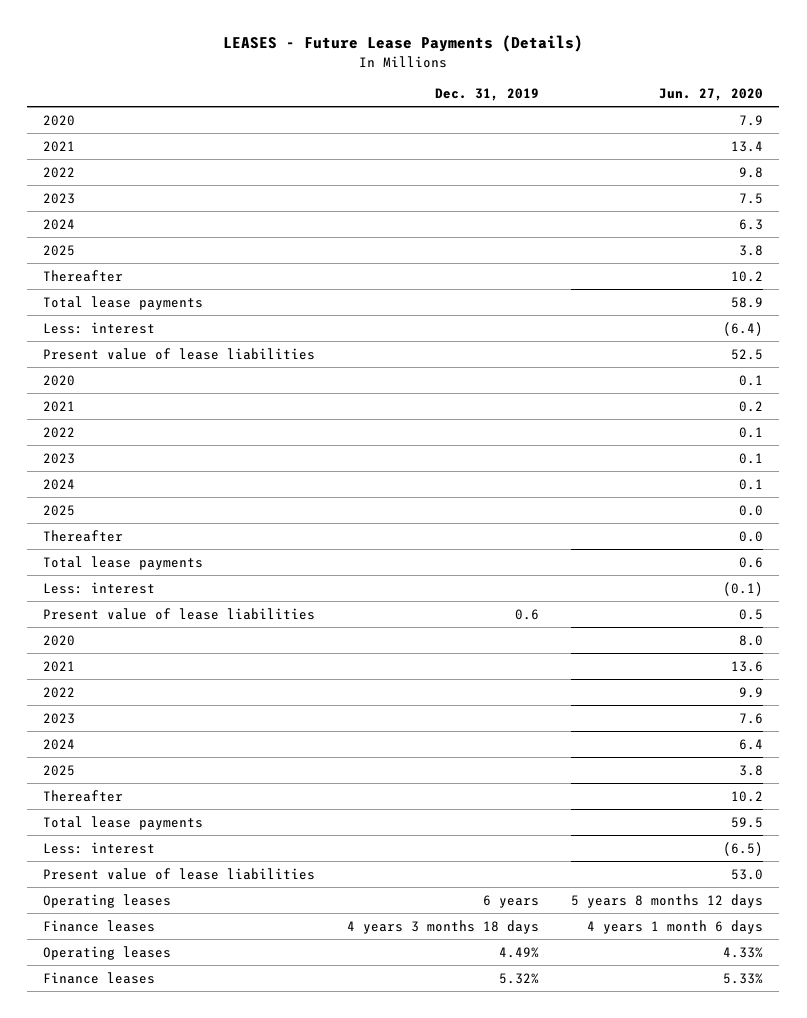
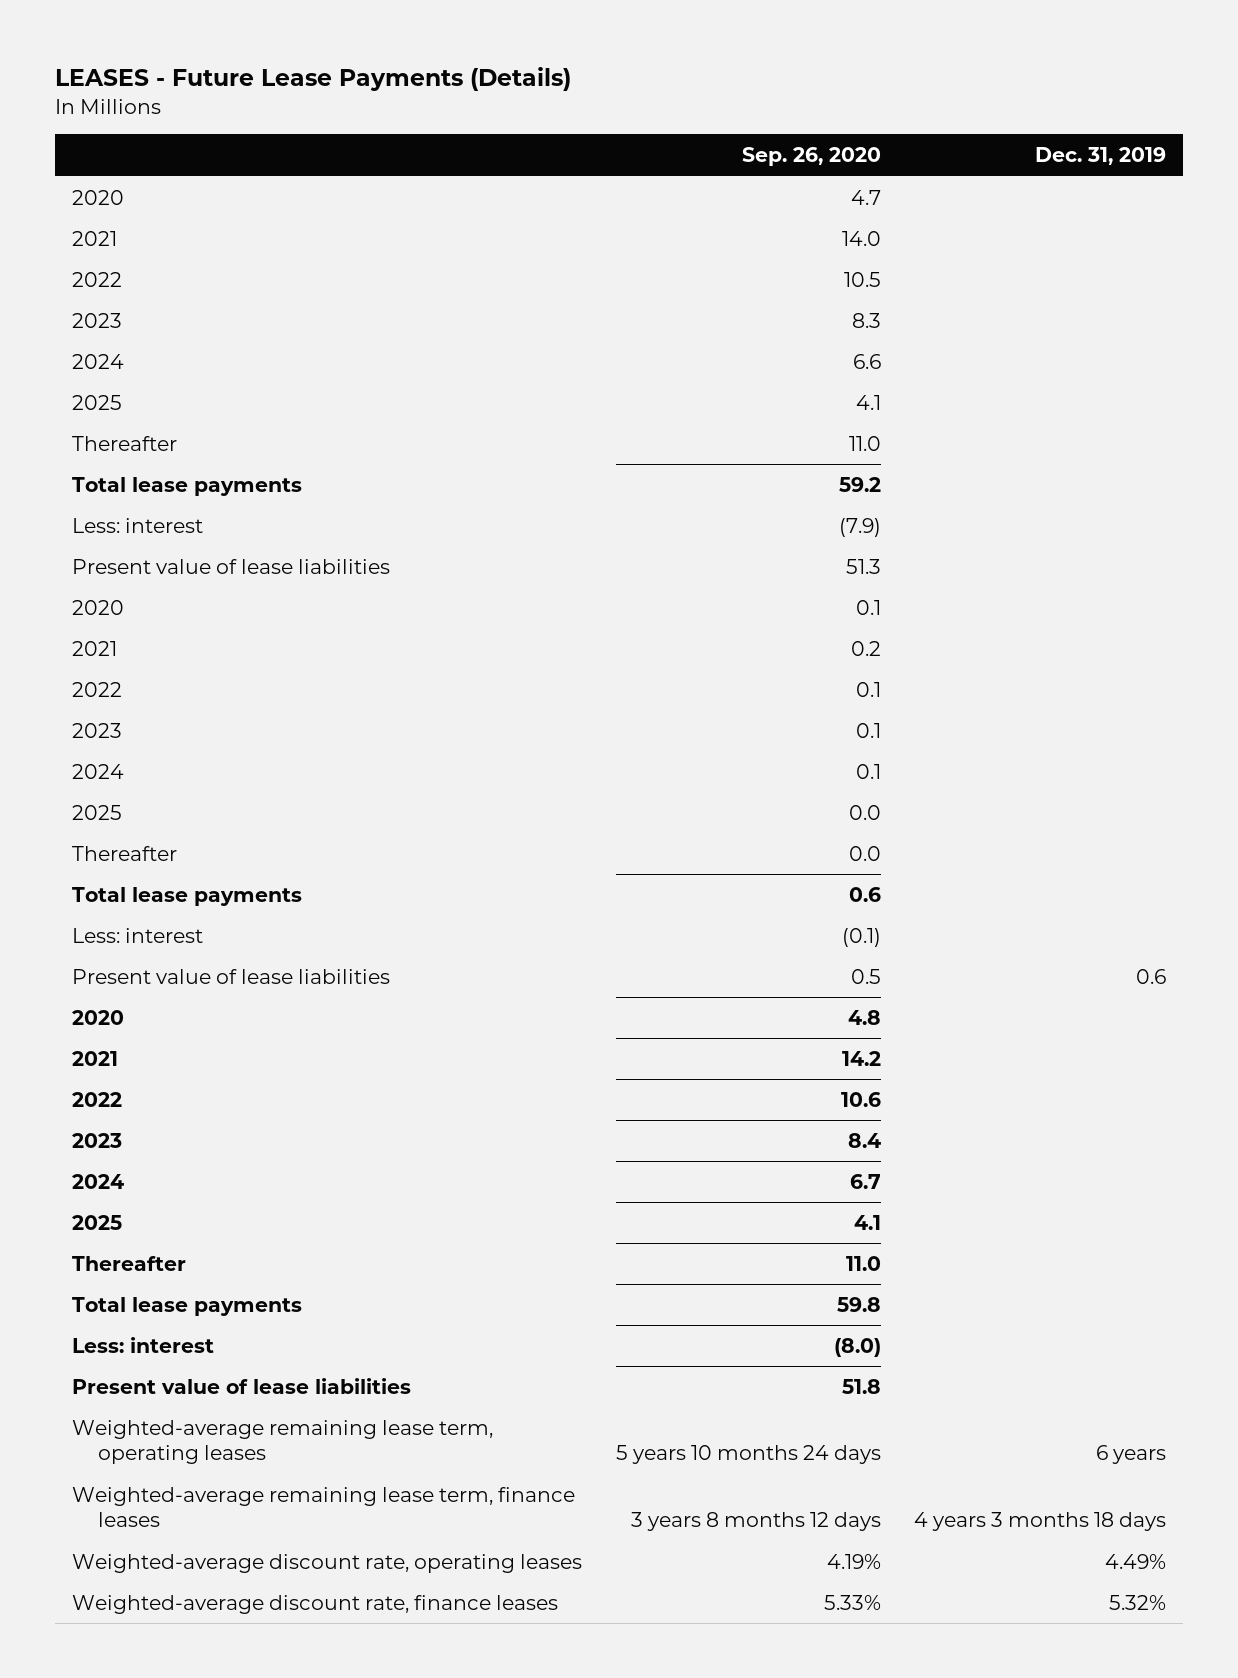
[659,87,764,101] Jun. 27, 2020 -> none
none -> [741,147,881,167] Sep. 26, 2020
[43,893,172,908] Operating leases -> [71,1419,493,1465] Weighted-average remaining lease term, operating leases
[43,919,156,932] Finance leases -> [71,1486,575,1528] Weighted-average remaining lease term, finance leases
[43,945,172,960] Operating leases -> [71,1553,582,1573] Weighted-average discount rate, operating leases
[43,971,156,984] Finance leases -> [71,1594,558,1614] Weighted-average discount rate, finance leases

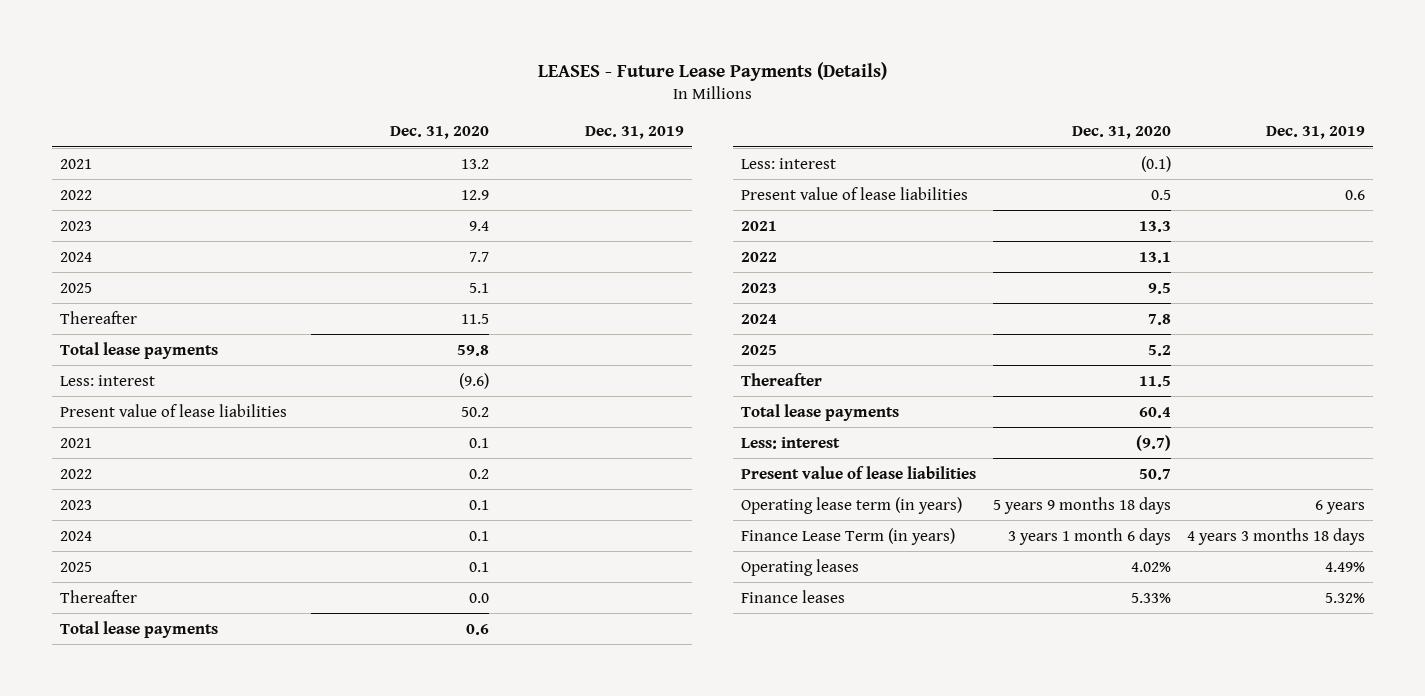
[741,147,881,167] Sep. 26, 2020 -> none
none -> [390,126,490,140] Dec. 31, 2020
[71,189,124,205] 2020 -> none
[71,599,124,615] 2020 -> none
[71,1009,124,1025] 2020 -> none
[71,1419,493,1465] Weighted-average remaining lease term, operating leases -> [741,496,963,514] Operating lease term (in years)
[71,1486,575,1528] Weighted-average remaining lease term, finance leases -> [741,527,956,545] Finance Lease Term (in years)
[71,1553,582,1573] Weighted-average discount rate, operating leases -> [741,558,860,576] Operating leases
[71,1594,558,1614] Weighted-average discount rate, finance leases -> [741,589,846,603] Finance leases

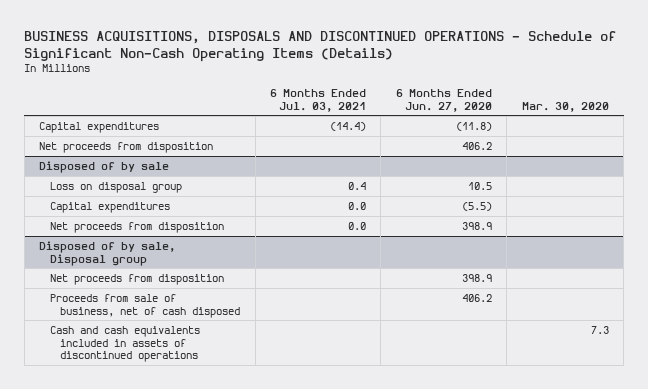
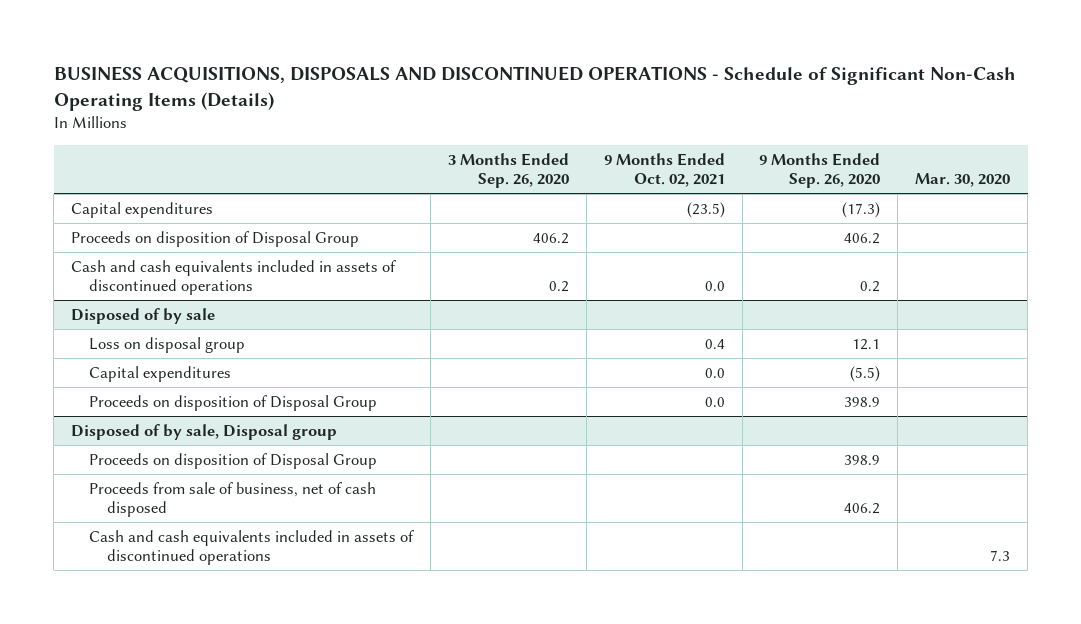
[270,88,367,112] 6 Months Ended Jul. 03, 2021 -> none
[395,88,492,112] 6 Months Ended Jun. 27, 2020 -> none
none -> [447,152,569,189] 3 Months Ended Sep. 26, 2020
none -> [603,152,725,188] 9 Months Ended Oct. 02, 2021
none -> [759,152,881,189] 9 Months Ended Sep. 26, 2020
[39,141,214,153] Net proceeds from disposition -> [71,230,360,247] Proceeds on disposition of Disposal Group
none -> [71,259,397,296] Cash and cash equivalents included in assets of discontinued operations
[49,221,224,233] Net proceeds from disposition -> [89,394,378,411] Proceeds on disposition of Disposal Group
[49,273,224,285] Net proceeds from disposition -> [89,452,378,469] Proceeds on disposition of Disposal Group

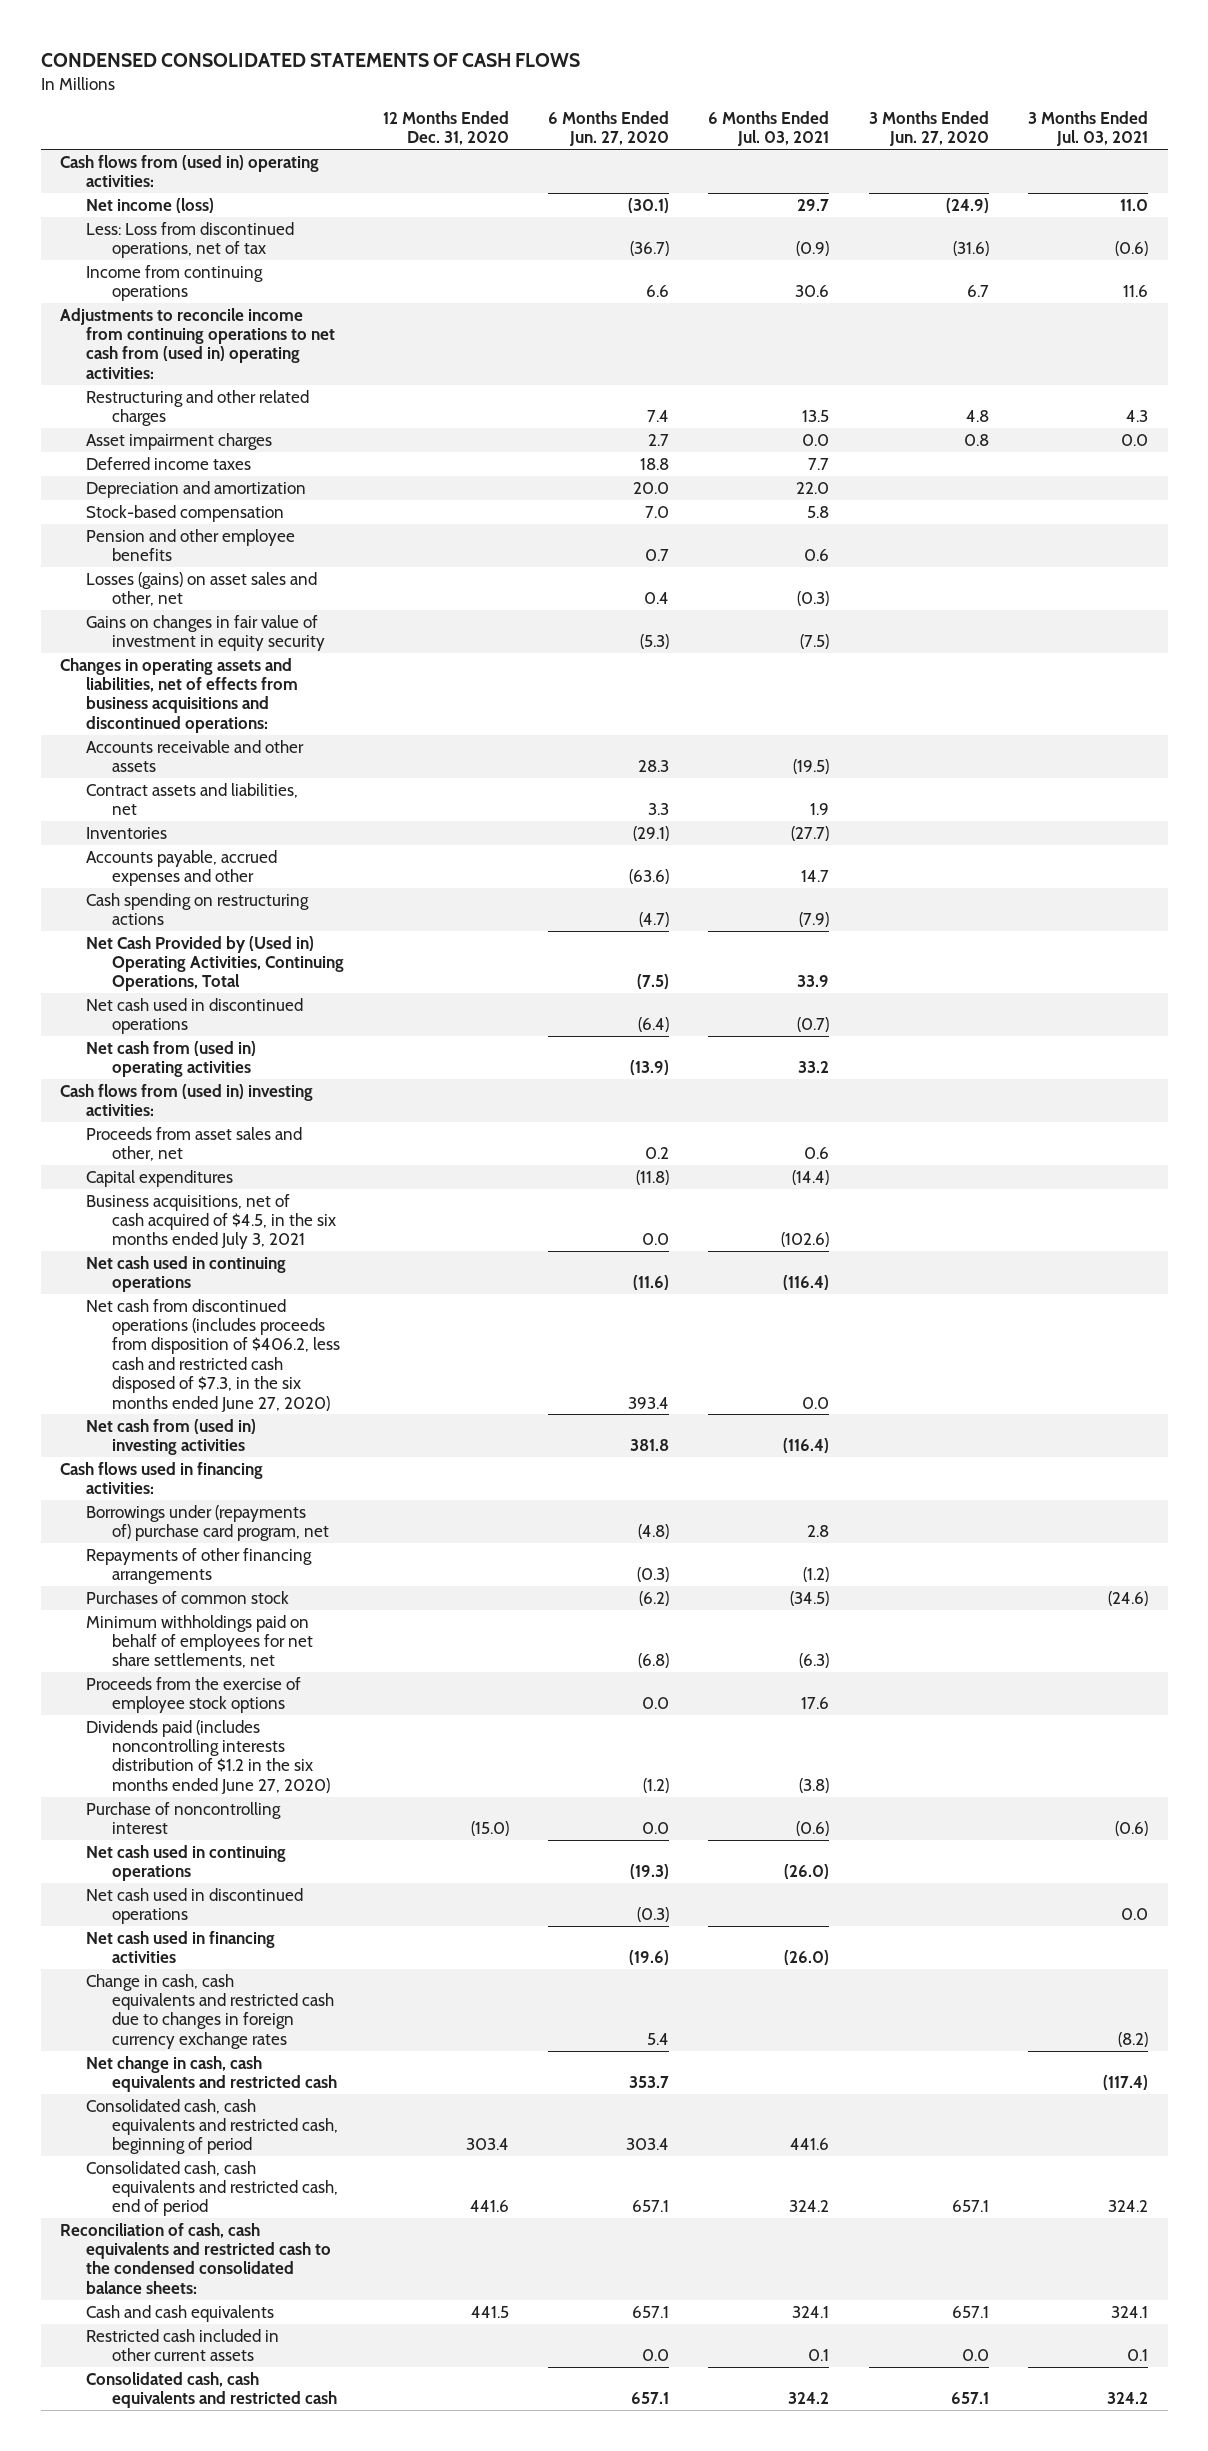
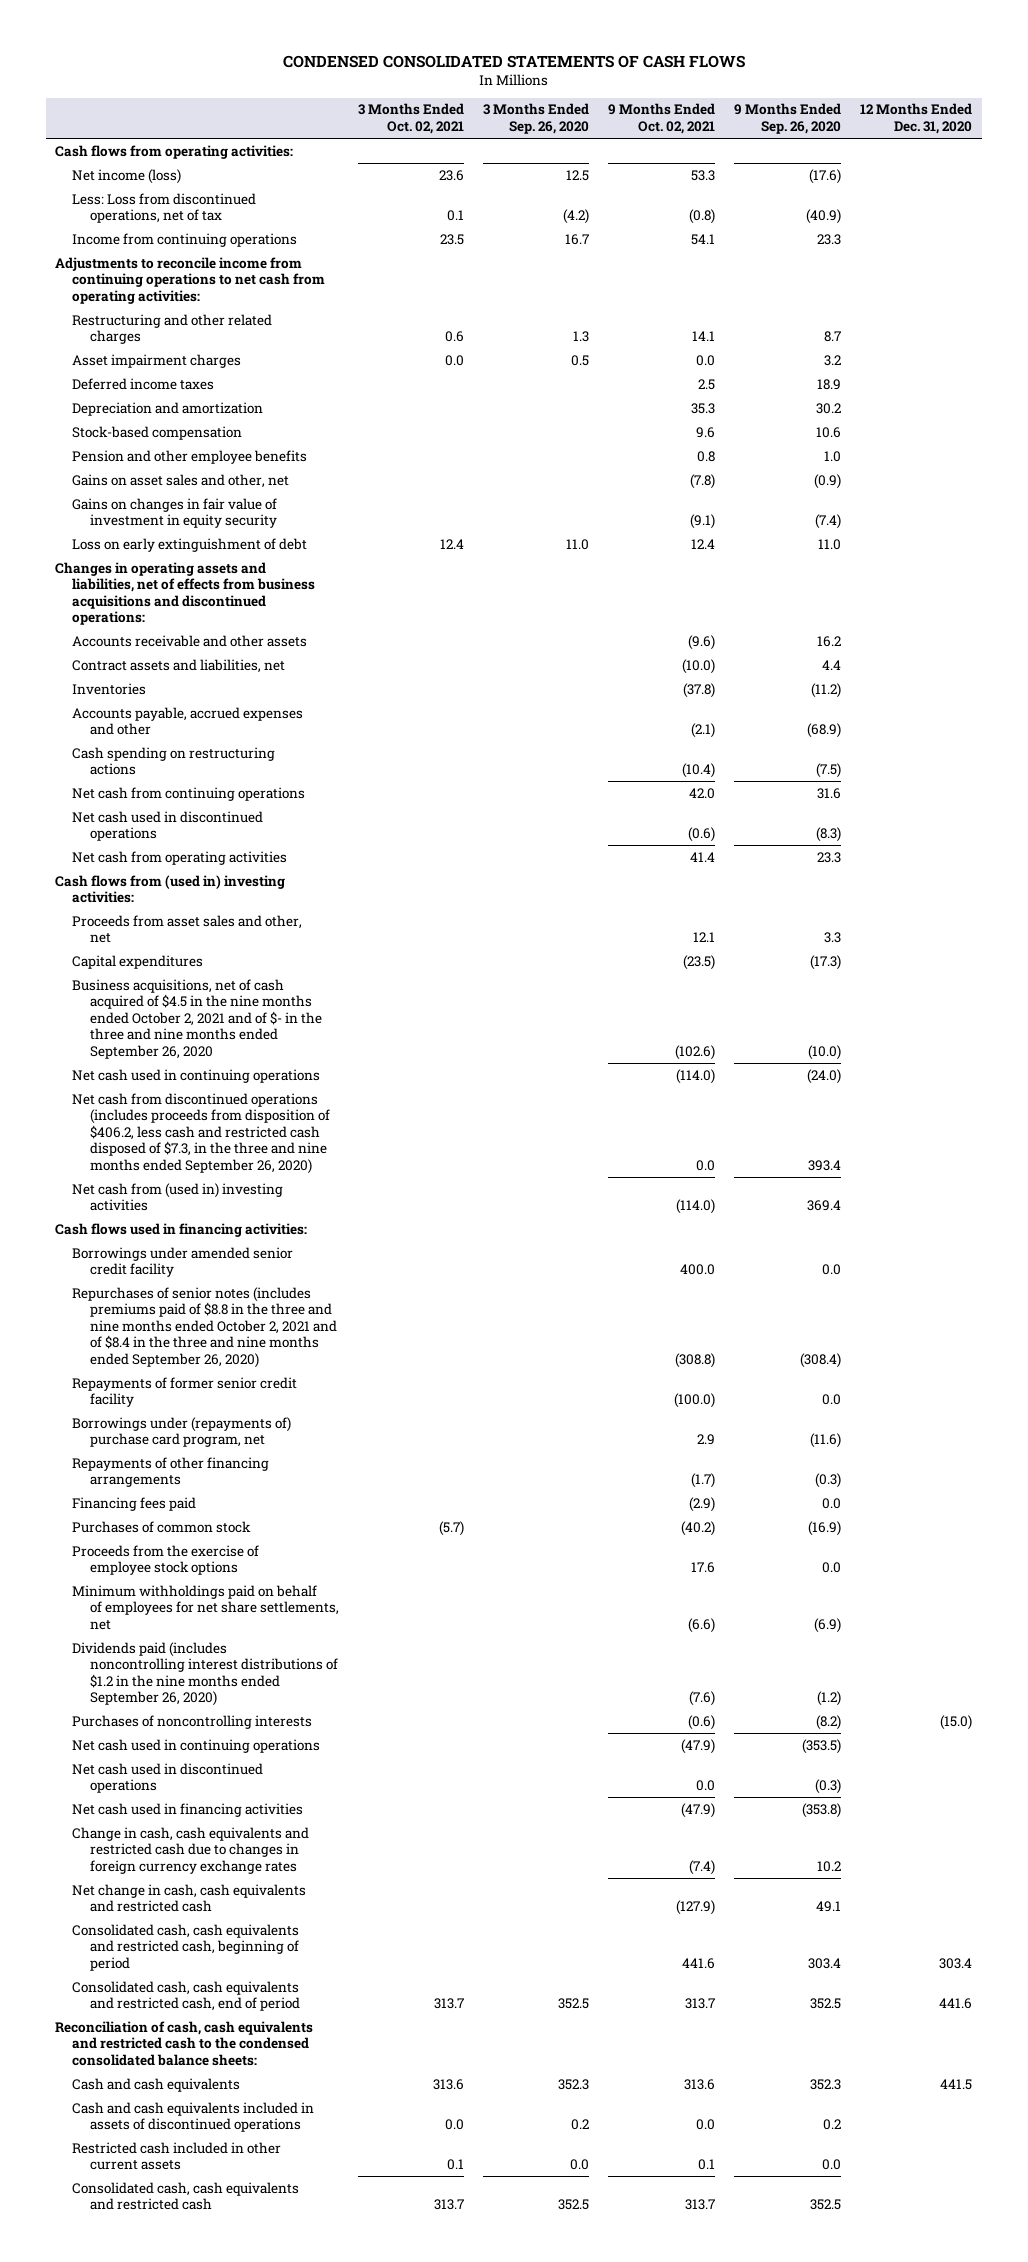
[548,111,670,147] 6 Months Ended Jun. 27, 2020 -> none
[708,111,830,147] 6 Months Ended Jul. 03, 2021 -> none
[868,111,989,147] 3 Months Ended Jun. 27, 2020 -> none
[1028,111,1149,147] 3 Months Ended Jul. 03, 2021 -> none
none -> [357,103,464,135] 3 Months Ended Oct. 02, 2021
none -> [482,103,589,135] 3 Months Ended Sep. 26, 2020
none -> [607,103,715,135] 9 Months Ended Oct. 02, 2021
none -> [734,103,842,135] 9 Months Ended Sep. 26, 2020
[60,154,320,188] Cash flows from (used in) operating activities: -> [55,144,294,159] Cash flows from operating activities:
[60,307,336,379] Adjustments to reconcile income from continuing operations to net cash from (used in) operating activities: -> [55,256,326,304] Adjustments to reconcile income from continuing operations to net cash from operating activities:
[86,571,318,607] Losses (gains) on asset sales and other, net -> [72,473,290,488] Gains on asset sales and other, net
none -> [72,537,308,552] Loss on early extinguishment of debt
[86,935,344,992] Net Cash Provided by (Used in) Operating Activities, Continuing Operations, Total -> [72,786,306,801] Net cash from continuing operations
[86,1040,257,1078] Net cash from (used in) operating activities -> [72,850,288,865] Net cash from operating activities
[86,1193,336,1250] Business acquisitions, net of cash acquired of $4.5, in the six months ended July 3, 2021 -> [72,978,322,1059] Business acquisitions, net of cash acquired of $4.5 in the nine months ended October 2, 2021 and of $- in the three and nine months ended September 26, 2020
[86,1298,340,1412] Net cash from discontinued operations (includes proceeds from disposition of $406.2, less cash and restricted cash disposed of $7.3, in the six months ended June 27, 2020) -> [72,1092,330,1174] Net cash from discontinued operations (includes proceeds from disposition of $406.2, less cash and restricted cash disposed of $7.3, in the three and nine months ended September 26, 2020)
none -> [72,1246,294,1278] Borrowings under amended senior credit facility
none -> [72,1286,337,1368] Repurchases of senior notes (includes premiums paid of $8.8 in the three and nine months ended October 2, 2021 and of $8.4 in the three and nine months ended September 26, 2020)
none -> [72,1376,298,1408] Repayments of former senior credit facility
none -> [72,1496,197,1511] Financing fees paid
[86,1614,313,1669] Minimum withholdings paid on behalf of employees for net share settlements, net -> [72,1584,339,1630] Minimum withholdings paid on behalf of employees for net share settlements, net
[86,1719,330,1794] Dividends paid (includes noncontrolling interests distribution of $1.2 in the six months ended June 27, 2020) -> [72,1641,338,1707] Dividends paid (includes noncontrolling interest distributions of $1.2 in the nine months ended September 26, 2020)
[86,1801,282,1835] Purchase of noncontrolling interest -> [72,1714,313,1729] Purchases of noncontrolling interests
none -> [72,2101,315,2133] Cash and cash equivalents included in assets of discontinued operations

